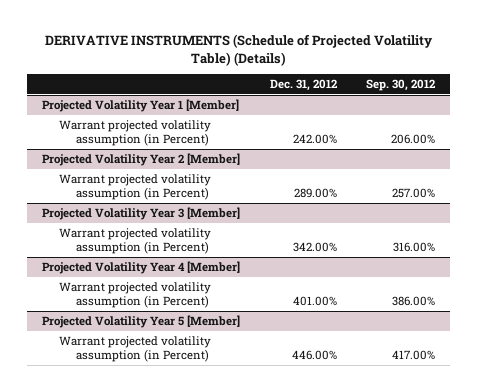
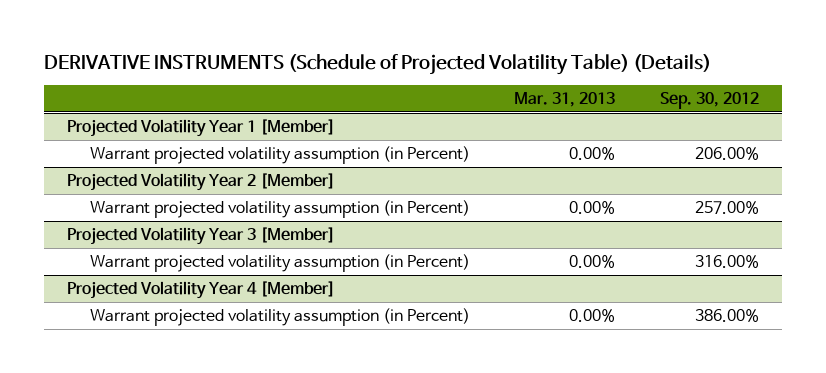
[269,79,337,92] Dec. 31, 2012 -> none
none -> [514,92,616,108] Mar. 31, 2013
[42,314,241,328] Projected Volatility Year 5 [Member] -> none
[59,335,212,363] Warrant projected volatility assumption (in Percent) -> none

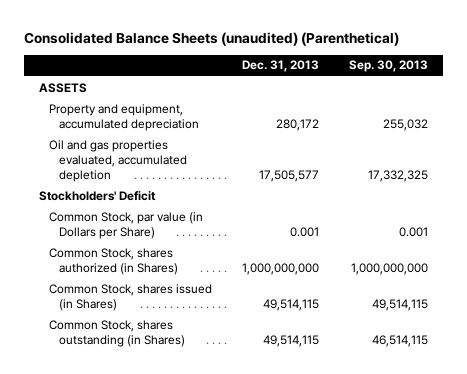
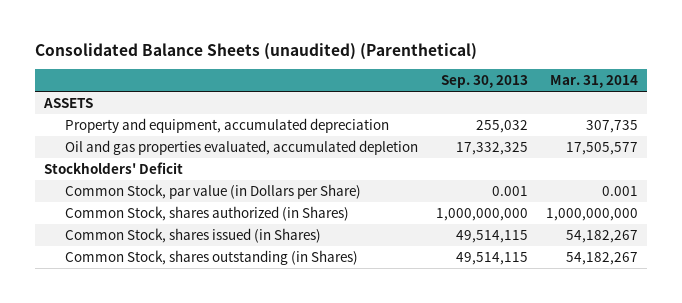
[242,60,320,73] Dec. 31, 2013 -> none
none -> [549,75,638,89] Mar. 31, 2014
[372,334,429,347] 46,514,115 -> [455,251,528,265] 49,514,115

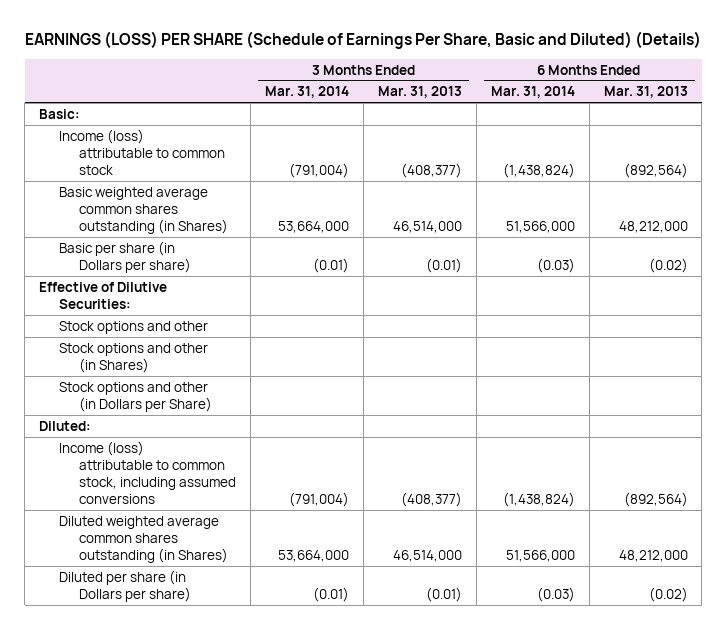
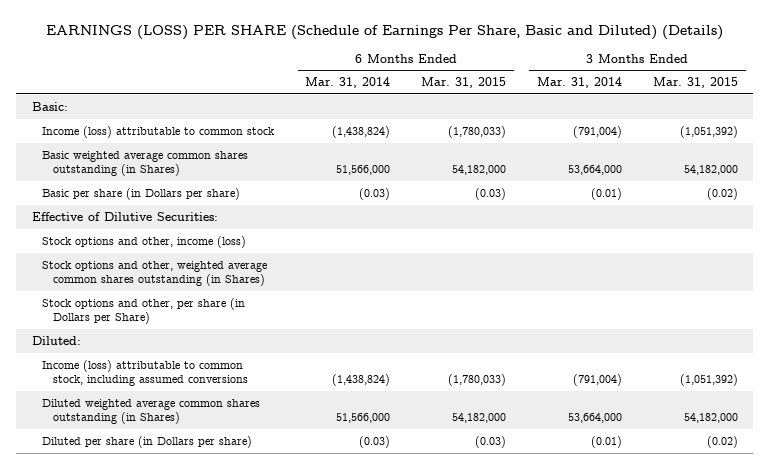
[378,86,463,99] Mar. 31, 2013 -> none
[603,86,688,99] Mar. 31, 2013 -> none
none -> [421,77,507,89] Mar. 31, 2015
none -> [652,77,738,89] Mar. 31, 2015
[59,320,209,334] Stock options and other -> [42,235,247,248] Stock options and other, income (loss)
[59,342,209,373] Stock options and other (in Shares) -> [42,260,268,286] Stock options and other, weighted average common shares outstanding (in Shares)
[59,381,213,412] Stock options and other (in Dollars per Share) -> [42,297,246,324] Stock options and other, per share (in Dollars per Share)

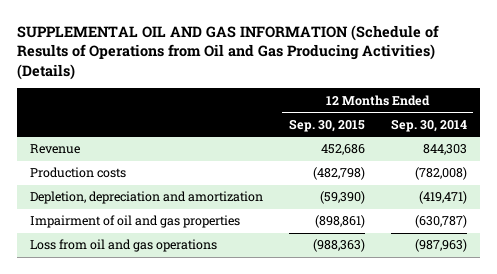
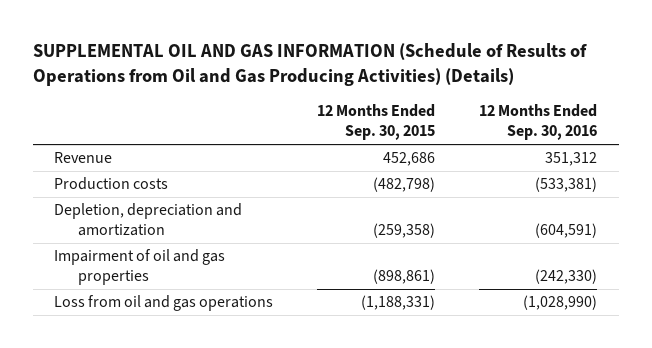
[390,118,467,132] Sep. 30, 2014 -> none
none -> [479,104,598,141] 12 Months Ended Sep. 30, 2016
[319,191,365,205] (59,390) -> [373,223,436,239] (259,358)
[312,239,365,253] (988,363) -> [361,295,436,311] (1,188,331)

